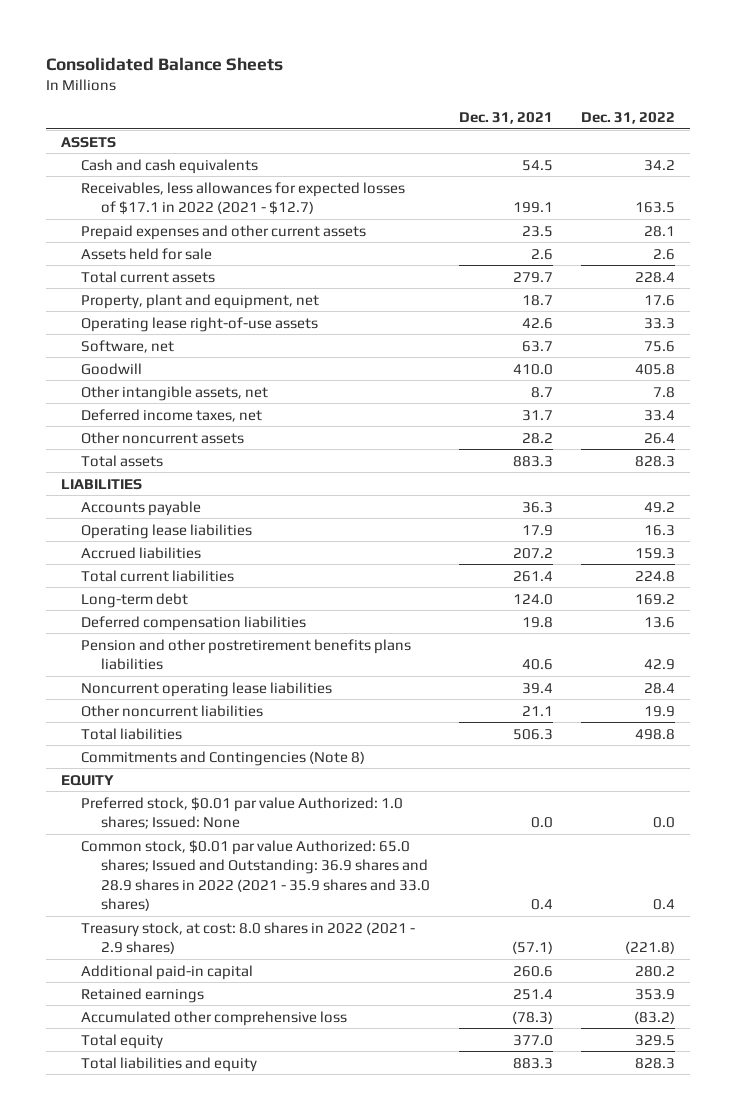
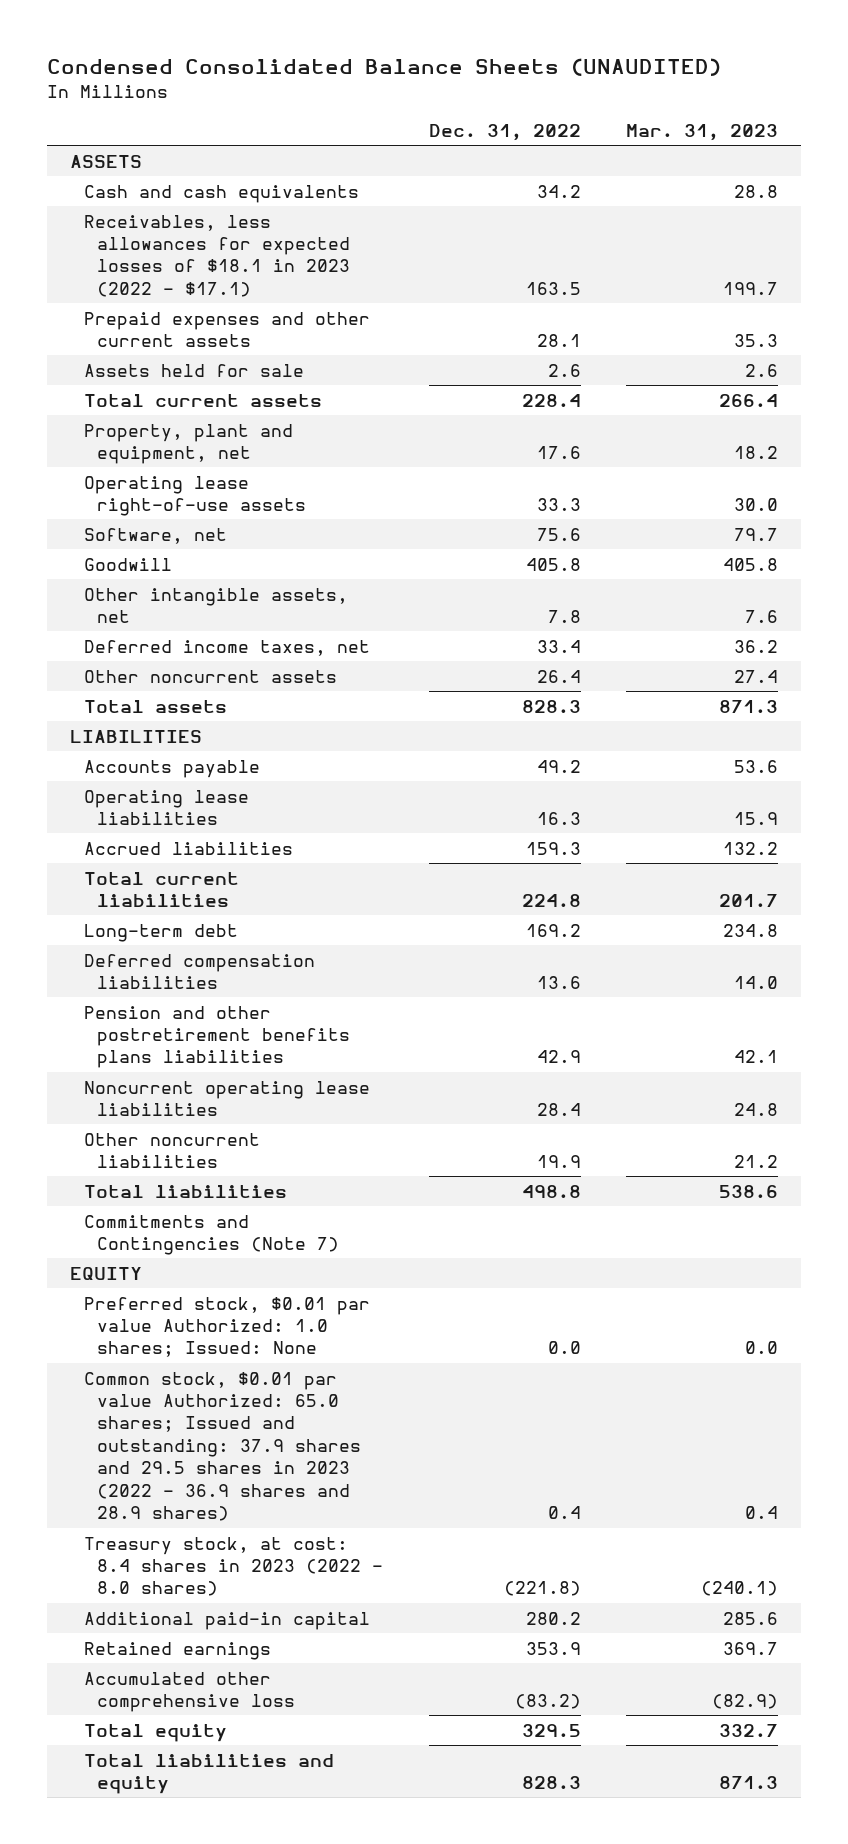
[46,56,284,71] Consolidated Balance Sheets -> [47,58,722,77] Condensed Consolidated Balance Sheets (UNAUDITED)
[458,112,553,125] Dec. 31, 2021 -> none
none -> [626,123,779,141] Mar. 31, 2023
[80,181,405,216] Receivables, less allowances for expected losses of $17.1 in 2022 (2021 - $12.7) -> [83,214,351,297] Receivables, less allowances for expected losses of $18.1 in 2023 (2022 - $17.1)
[80,750,365,766] Commitments and Contingencies (Note 8) -> [83,1214,340,1256] Commitments and Contingencies (Note 7)
[80,839,430,912] Common stock, $0.01 par value Authorized: 65.0 shares; Issued and Outstanding: 36.9 shares and 28.9 shares in 2022 (2021 - 35.9 shares and 33.0 shares) -> [83,1371,362,1522] Common stock, $0.01 par value Authorized: 65.0 shares; Issued and outstanding: 37.9 shares and 29.5 shares in 2023 (2022 - 36.9 shares and 28.9 shares)
[80,921,415,955] Treasury stock, at cost: 8.0 shares in 2022 (2021 - 2.9 shares) -> [83,1536,384,1597] Treasury stock, at cost: 8.4 shares in 2023 (2022 - 8.0 shares)

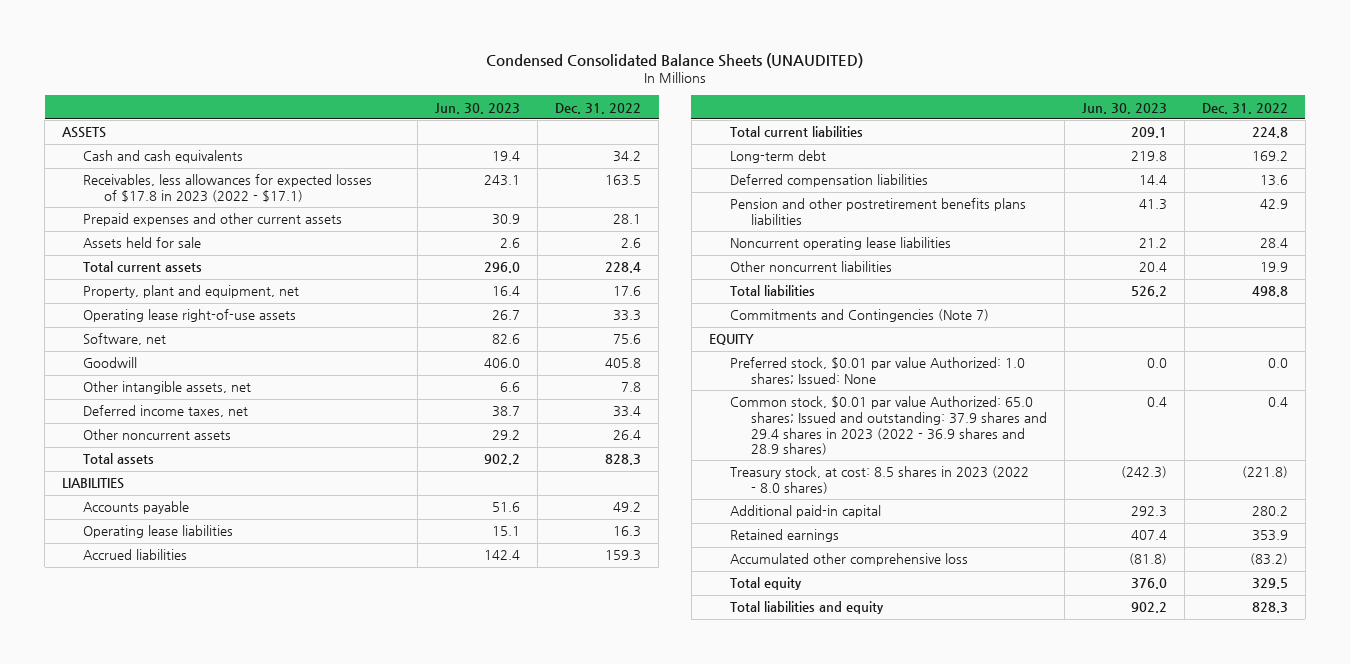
[626,123,779,141] Mar. 31, 2023 -> none
none -> [435,102,521,114] Jun. 30, 2023
[83,214,351,297] Receivables, less allowances for expected losses of $18.1 in 2023 (2022 - $17.1) -> [83,174,373,202] Receivables, less allowances for expected losses of $17.8 in 2023 (2022 - $17.1)
[83,1371,362,1522] Common stock, $0.01 par value Authorized: 65.0 shares; Issued and outstanding: 37.9 shares and 29.5 shares in 2023 (2022 - 36.9 shares and 28.9 shares) -> [729,396,1047,456] Common stock, $0.01 par value Authorized: 65.0 shares; Issued and outstanding: 37.9 shares and 29.4 shares in 2023 (2022 - 36.9 shares and 28.9 shares)
[83,1536,384,1597] Treasury stock, at cost: 8.4 shares in 2023 (2022 - 8.0 shares) -> [729,466,1029,494] Treasury stock, at cost: 8.5 shares in 2023 (2022 - 8.0 shares)

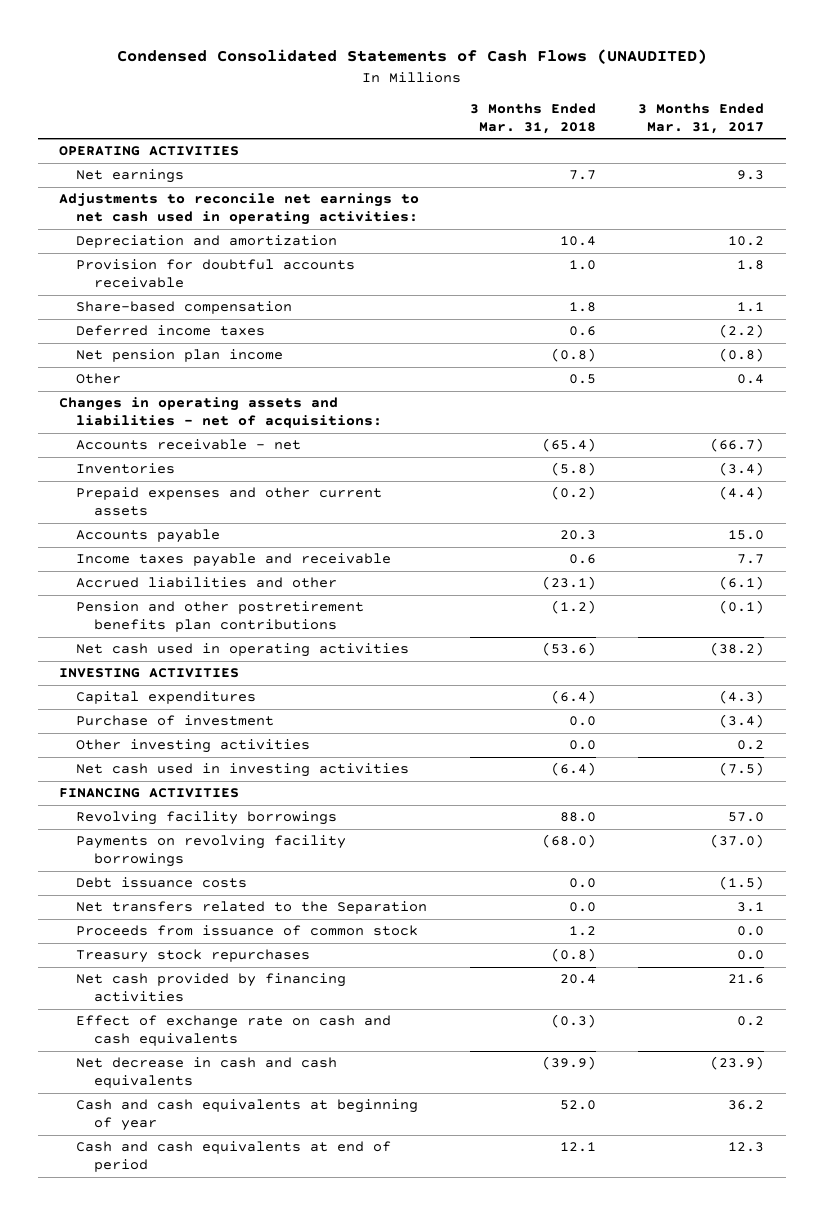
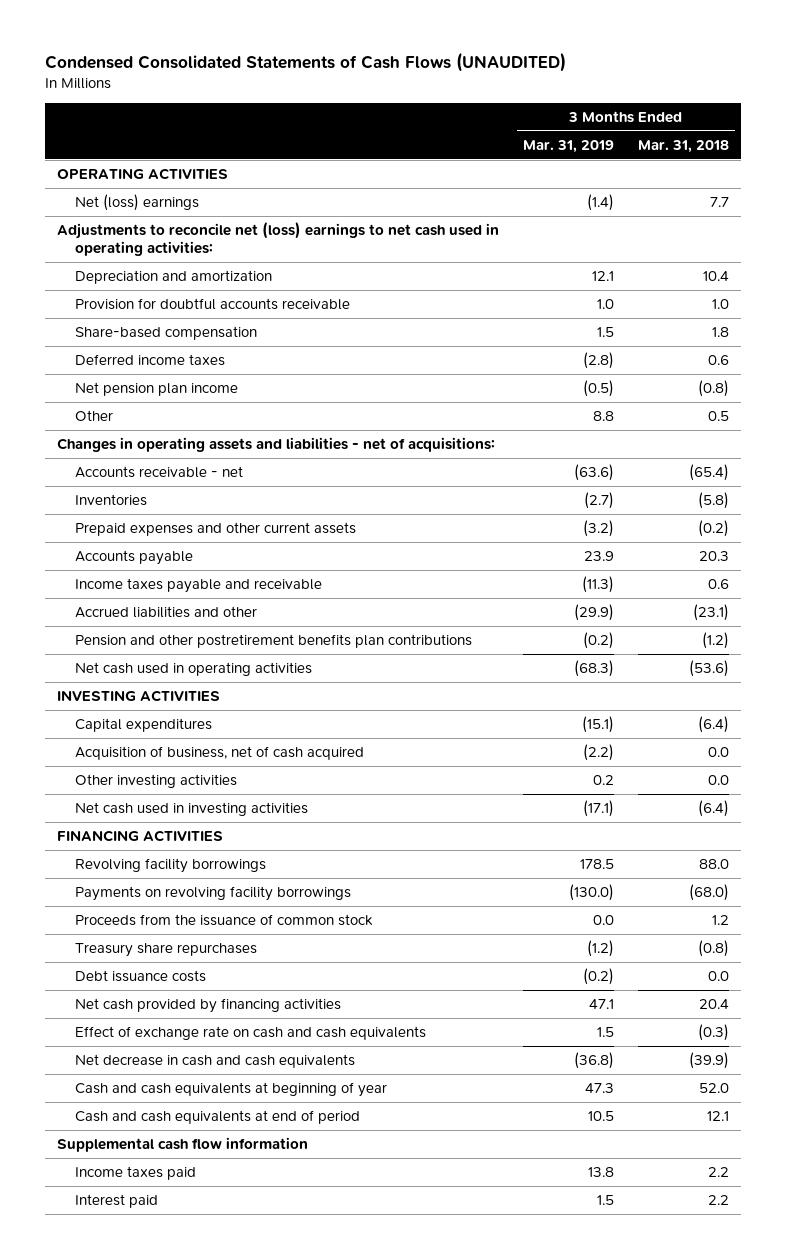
[638,102,765,134] 3 Months Ended Mar. 31, 2017 -> none
none -> [523,139,615,153] Mar. 31, 2019
[76,169,185,184] Net earnings -> [74,193,199,211] Net (loss) earnings
[59,193,420,226] Adjustments to reconcile net earnings to net cash used in operating activities: -> [57,221,500,256] Adjustments to reconcile net (loss) earnings to net cash used in operating activities:
[76,715,275,727] Purchase of investment -> none
none -> [74,745,364,760] Acquisition of business, net of cash acquired
none -> [74,913,373,926] Proceeds from the issuance of common stock
none -> [74,942,257,957] Treasury share repurchases
[76,901,428,915] Net transfers related to the Separation -> none
[76,925,419,937] Proceeds from issuance of common stock -> none
[76,949,311,964] Treasury stock repurchases -> none
none -> [57,1136,309,1152] Supplemental cash flow information
none -> [74,1165,196,1180] Income taxes paid
none -> [74,1193,158,1208] Interest paid

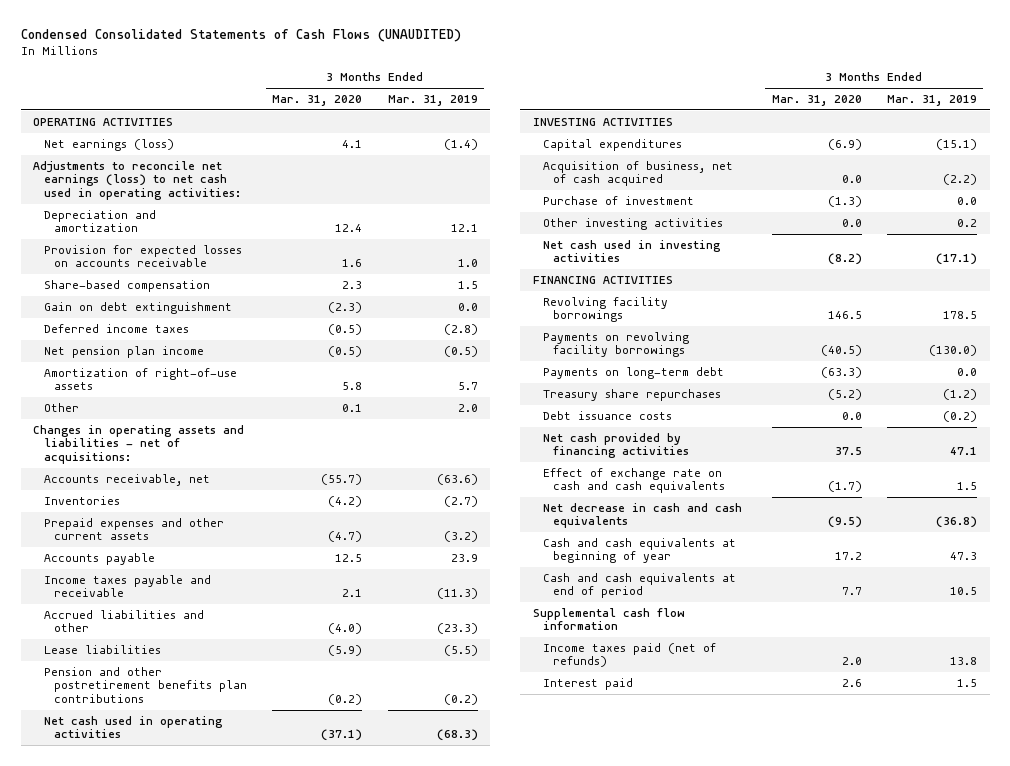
[638,139,730,153] Mar. 31, 2018 -> none
none -> [272,95,363,107] Mar. 31, 2020
[74,193,199,211] Net (loss) earnings -> [43,138,174,151] Net earnings (loss)
[57,221,500,256] Adjustments to reconcile net (loss) earnings to net cash used in operating activities: -> [33,160,241,201] Adjustments to reconcile net earnings (loss) to net cash used in operating activities:
[74,297,350,310] Provision for doubtful accounts receivable -> [43,244,242,268] Provision for expected losses on accounts receivable
none -> [43,301,232,314] Gain on debt extinguishment
none -> [43,367,237,391] Amortization of right-of-use assets
[593,410,615,421] 8.8 -> [457,403,478,412] 2.0
[74,465,243,478] Accounts receivable - net -> [43,473,210,486] Accounts receivable, net
[574,603,615,621] (29.9) -> [436,623,478,635] (23.3)
none -> [43,644,161,654] Lease liabilities
none -> [542,195,694,205] Purchase of investment
[74,913,373,926] Proceeds from the issuance of common stock -> none
none -> [542,366,724,379] Payments on long-term debt
[74,1165,196,1180] Income taxes paid -> [542,642,716,668] Income taxes paid (net of refunds)

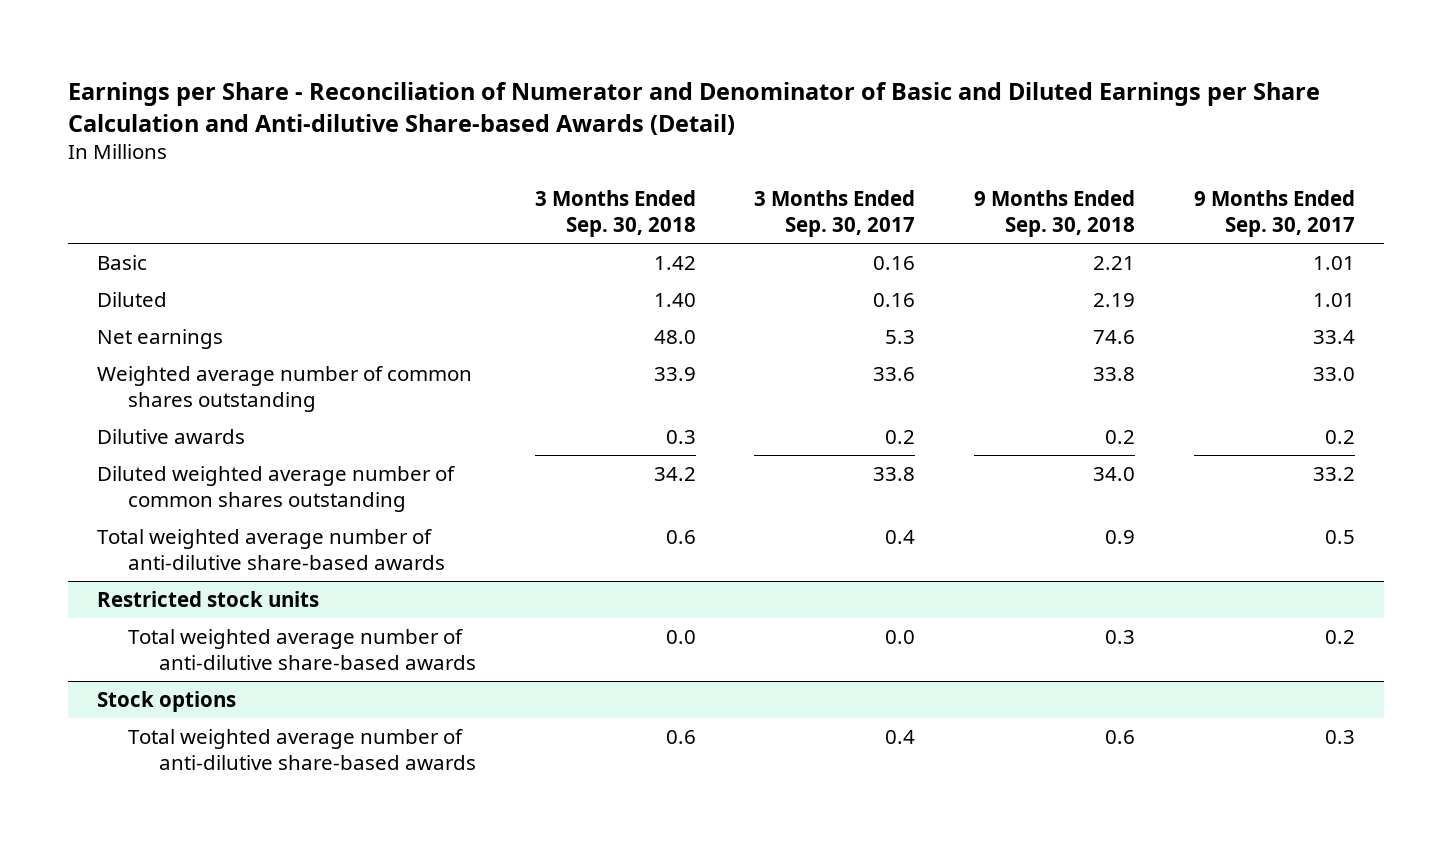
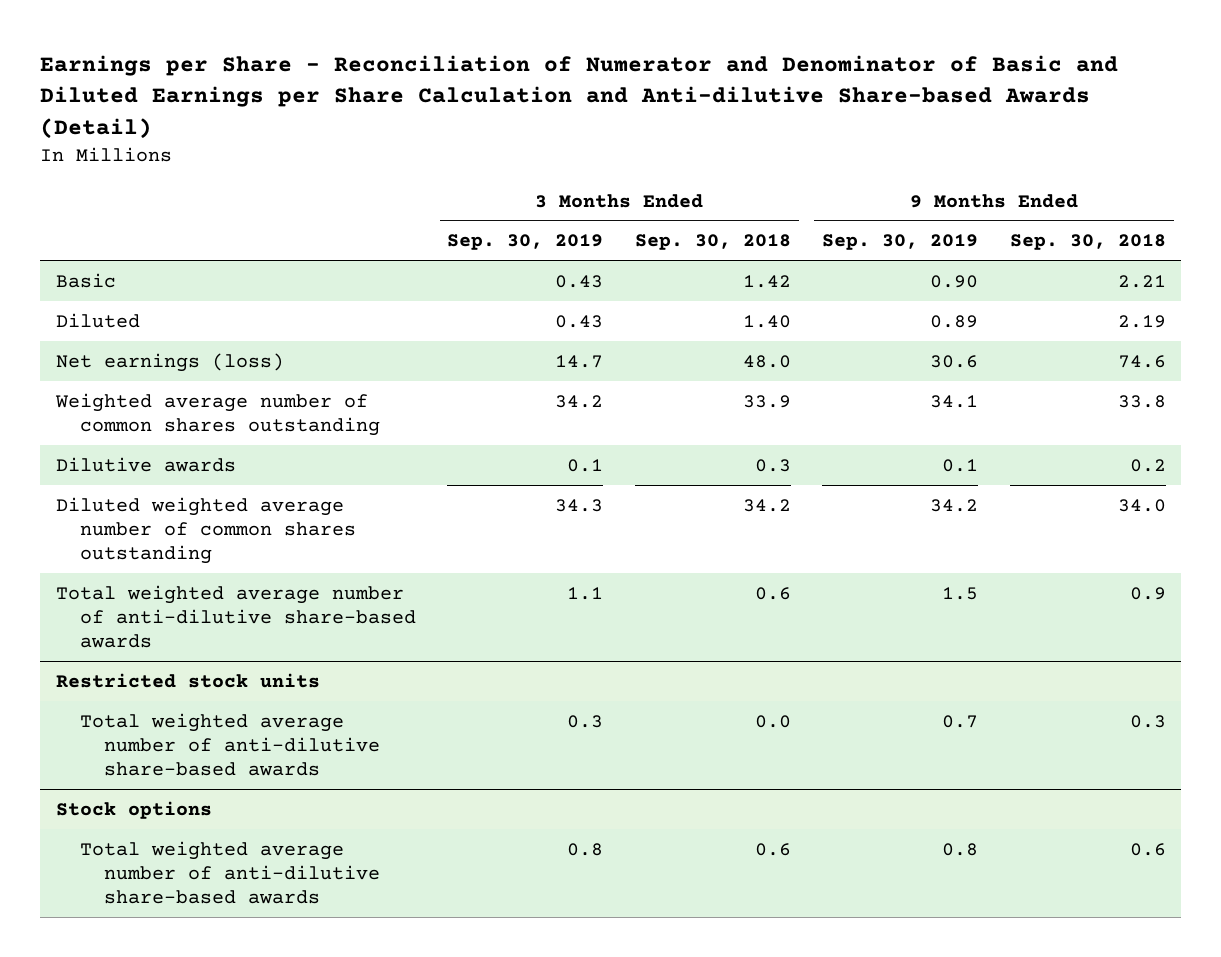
[754,190,916,238] 3 Months Ended Sep. 30, 2017 -> none
[1193,190,1355,238] 9 Months Ended Sep. 30, 2017 -> none
none -> [447,234,604,251] Sep. 30, 2019
none -> [822,234,979,251] Sep. 30, 2019
[96,328,223,349] Net earnings -> [55,352,284,372] Net earnings (loss)

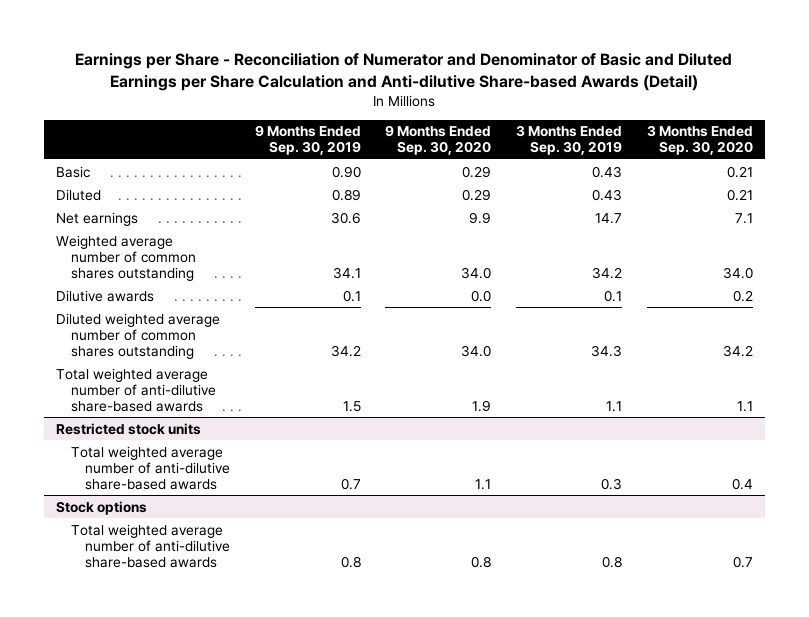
[634,234,791,251] Sep. 30, 2018 -> none
[1009,234,1166,251] Sep. 30, 2018 -> none
none -> [385,125,492,156] 9 Months Ended Sep. 30, 2020
none -> [646,125,753,156] 3 Months Ended Sep. 30, 2020
[55,352,284,372] Net earnings (loss) -> [56,211,139,226] Net earnings

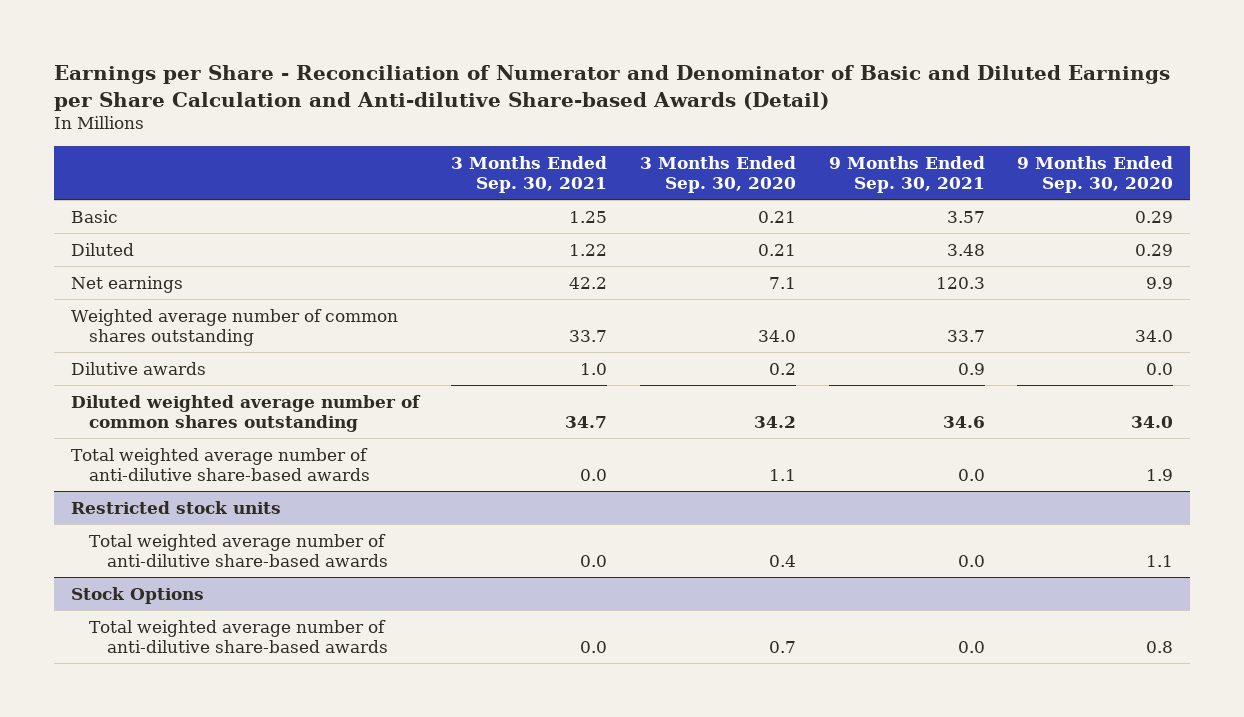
[254,125,361,156] 9 Months Ended Sep. 30, 2019 -> none
[516,125,623,156] 3 Months Ended Sep. 30, 2019 -> none
none -> [451,155,608,193] 3 Months Ended Sep. 30, 2021
none -> [828,155,985,193] 9 Months Ended Sep. 30, 2021
[56,500,148,515] Stock options -> [70,586,204,604] Stock Options

